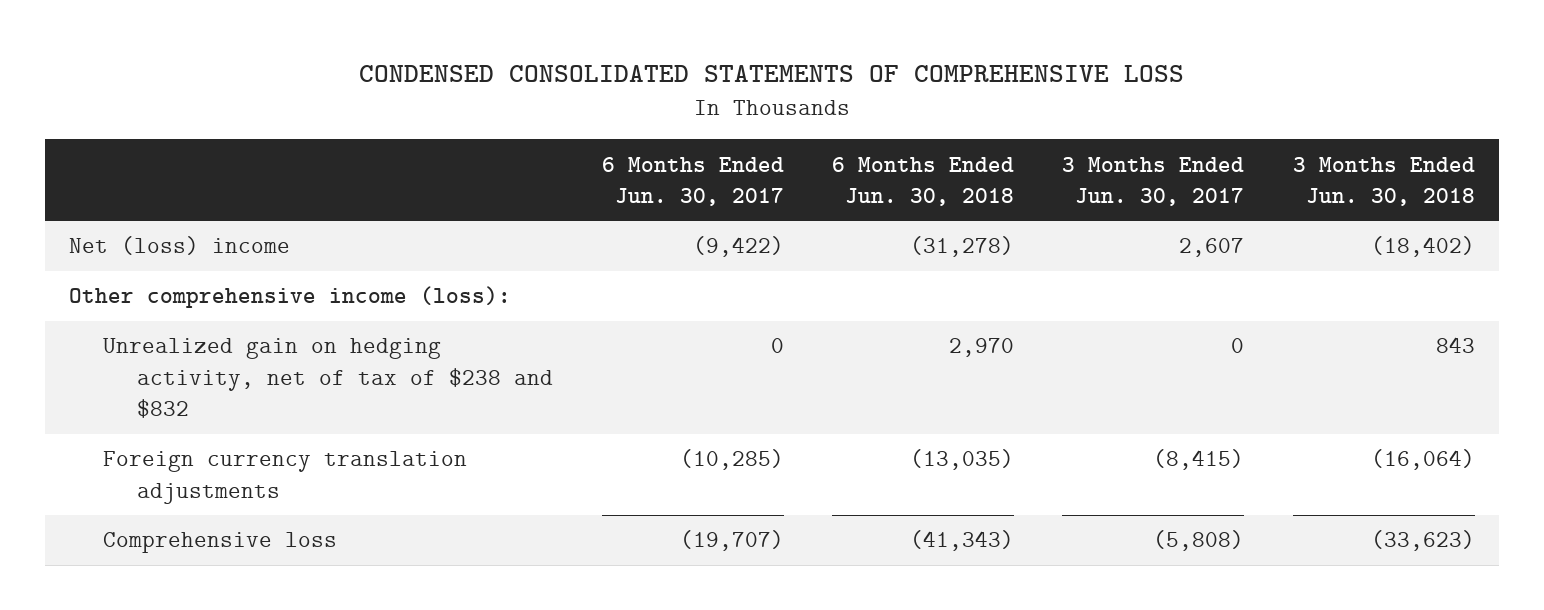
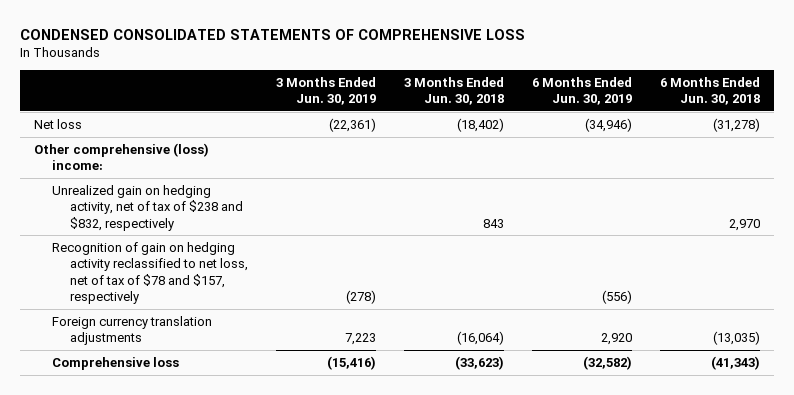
[601,156,784,206] 6 Months Ended Jun. 30, 2017 -> none
[1062,156,1245,206] 3 Months Ended Jun. 30, 2017 -> none
none -> [275,76,376,105] 3 Months Ended Jun. 30, 2019
none -> [531,76,632,105] 6 Months Ended Jun. 30, 2019
[69,236,291,256] Net (loss) income -> [33,118,82,129] Net loss
[69,286,512,309] Other comprehensive income (loss): -> [33,142,209,171] Other comprehensive (loss) income:
[103,338,554,418] Unrealized gain on hedging activity, net of tax of $238 and $832 -> [51,184,243,231] Unrealized gain on hedging activity, net of tax of $238 and $832, respectively
none -> [51,241,248,304] Recognition of gain on hedging activity reclassified to net loss, net of tax of $78 and $157, respectively

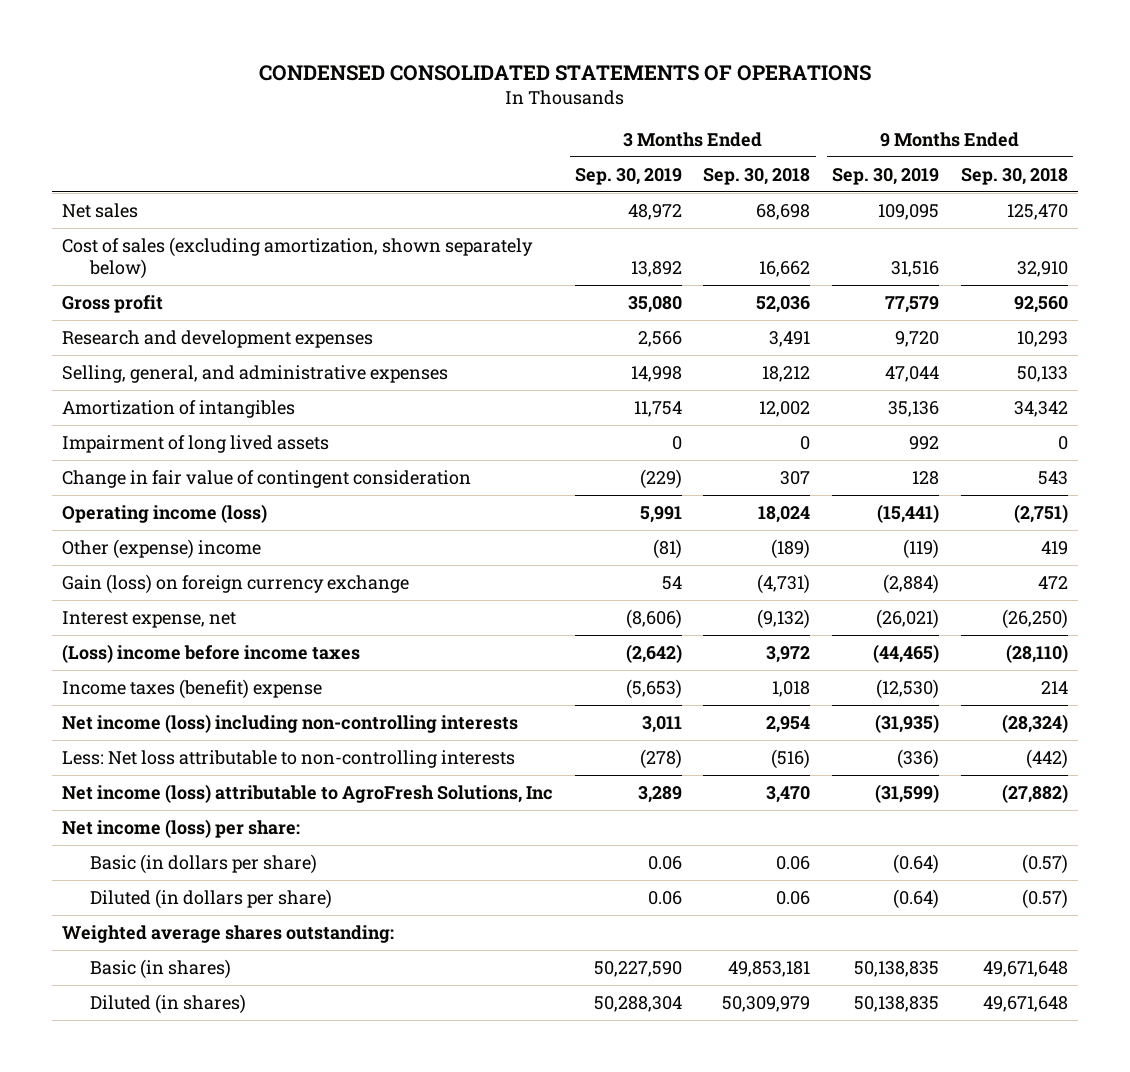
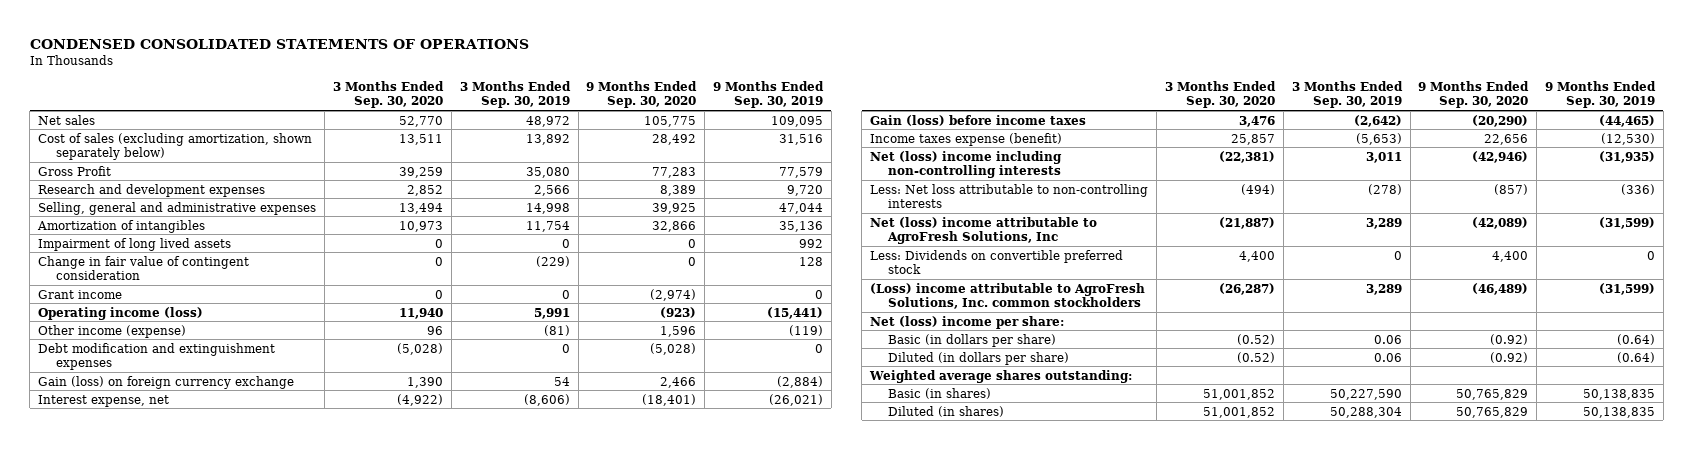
[703,167,811,185] Sep. 30, 2018 -> none
[960,167,1068,185] Sep. 30, 2018 -> none
none -> [332,81,444,109] 3 Months Ended Sep. 30, 2020
none -> [586,81,698,109] 9 Months Ended Sep. 30, 2020
[62,294,164,313] Gross profit -> [38,165,112,176] Gross Profit
[62,364,449,383] Selling, general, and administrative expenses -> [38,201,317,215] Selling, general and administrative expenses
none -> [38,289,123,299] Grant income
[62,538,262,559] Other (expense) income -> [38,324,187,338] Other income (expense)
none -> [38,342,276,370] Debt modification and extinguishment expenses
[62,643,361,663] (Loss) income before income taxes -> [870,114,1087,126] Gain (loss) before income taxes
[62,678,323,699] Income taxes (benefit) expense -> [870,132,1063,146] Income taxes expense (benefit)
[62,713,519,733] Net income (loss) including non-controlling interests -> [870,150,1063,178] Net (loss) income including non-controlling interests
[62,783,554,803] Net income (loss) attributable to AgroFresh Solutions, Inc -> [870,216,1098,244] Net (loss) income attributable to AgroFresh Solutions, Inc
none -> [870,249,1124,274] Less: Dividends on convertible preferred stock
none -> [870,282,1146,309] (Loss) income attributable to AgroFresh Solutions, Inc. common stockholders
[62,818,301,838] Net income (loss) per share: -> [870,315,1065,329] Net (loss) income per share:

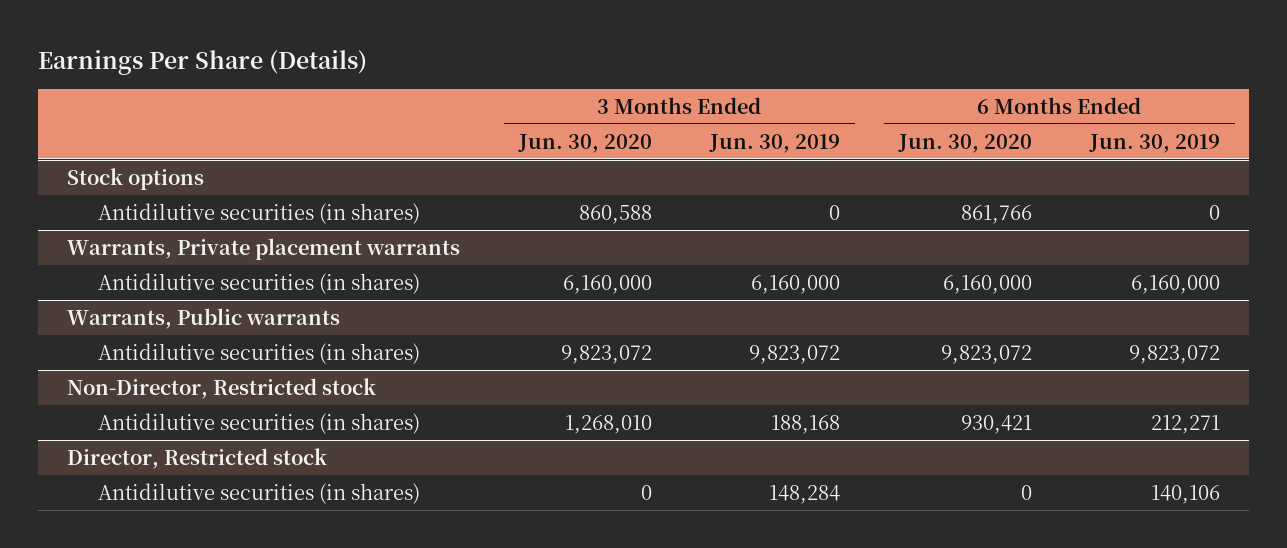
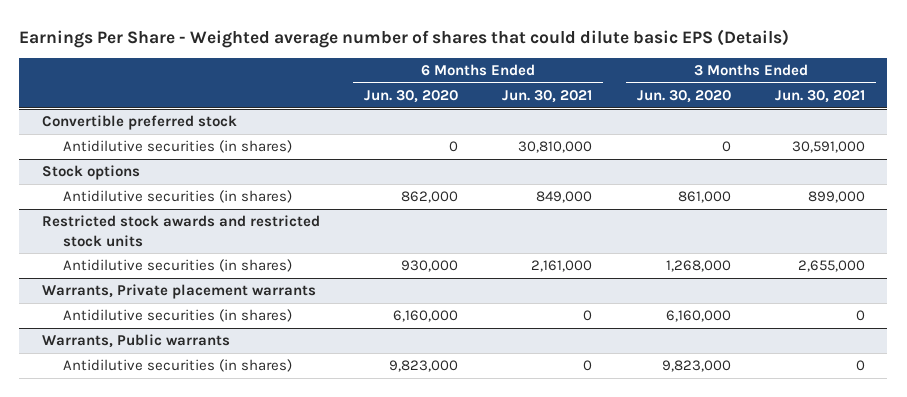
[37,50,367,76] Earnings Per Share (Details) -> [19,28,790,48] Earnings Per Share - Weighted average number of shares that could dilute basic EPS (Details)
[709,133,841,153] Jun. 30, 2019 -> none
[1089,133,1221,153] Jun. 30, 2019 -> none
none -> [502,90,593,104] Jun. 30, 2021
none -> [775,90,866,104] Jun. 30, 2021
none -> [41,115,237,131] Convertible preferred stock
none -> [63,140,293,154] Antidilutive securities (in shares)
[578,204,652,224] 860,588 -> [677,191,731,204] 861,000
[960,204,1032,224] 861,766 -> [400,191,458,204] 862,000
none -> [41,215,320,247] Restricted stock awards and restricted stock units
none -> [63,259,293,273] Antidilutive securities (in shares)
[67,377,377,399] Non-Director, Restricted stock -> none
[97,412,420,434] Antidilutive securities (in shares) -> none
[67,447,328,469] Director, Restricted stock -> none
[97,482,420,504] Antidilutive securities (in shares) -> none
[560,344,652,364] 9,823,072 -> [661,360,731,373] 9,823,000
[940,344,1032,364] 9,823,072 -> [388,360,458,373] 9,823,000

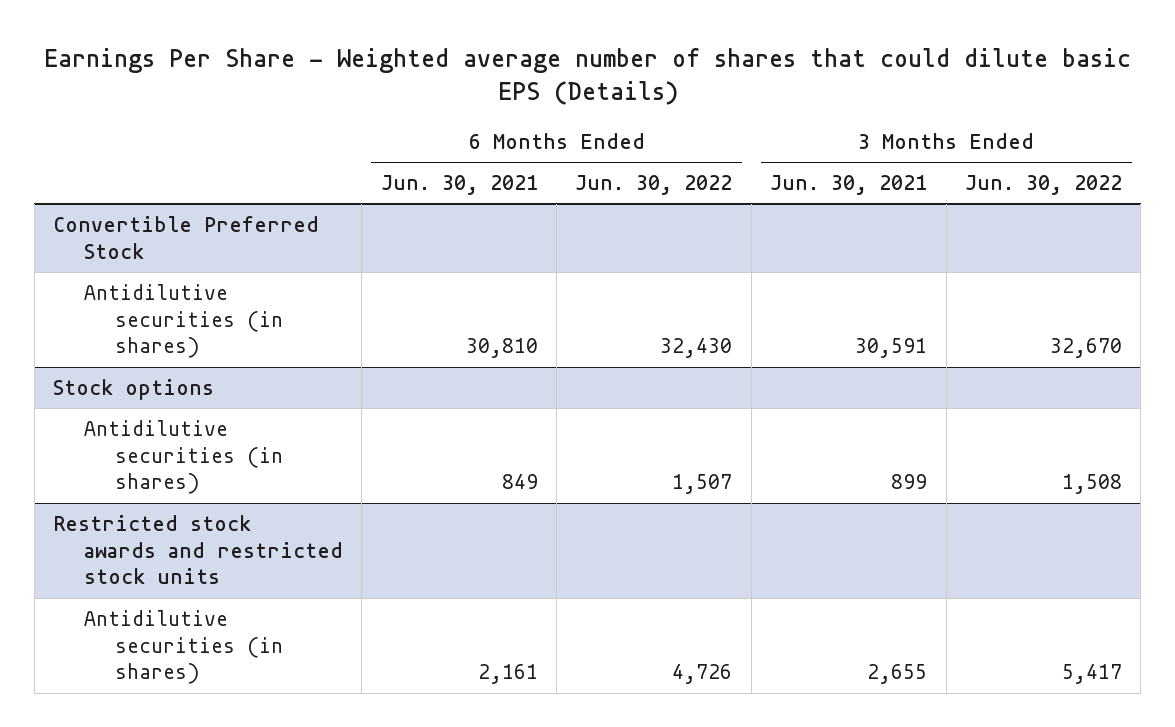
[363,90,458,104] Jun. 30, 2020 -> none
[636,90,731,104] Jun. 30, 2020 -> none
none -> [575,175,733,196] Jun. 30, 2022
none -> [965,175,1123,196] Jun. 30, 2022
[41,115,237,131] Convertible preferred stock -> [53,215,320,259] Convertible Preferred Stock
[518,141,593,154] 30,810,000 -> [465,338,538,359] 30,810
[792,141,866,154] 30,591,000 -> [855,338,928,359] 30,591
[536,191,593,204] 849,000 -> [501,474,538,490] 849
[808,191,866,204] 899,000 -> [891,474,928,490] 899
[41,284,316,300] Warrants, Private placement warrants -> none
[63,309,293,323] Antidilutive securities (in shares) -> none
[41,334,230,349] Warrants, Public warrants -> none
[63,359,293,373] Antidilutive securities (in shares) -> none
[531,260,593,273] 2,161,000 -> [477,664,538,685] 2,161
[798,260,866,273] 2,655,000 -> [867,664,928,685] 2,655

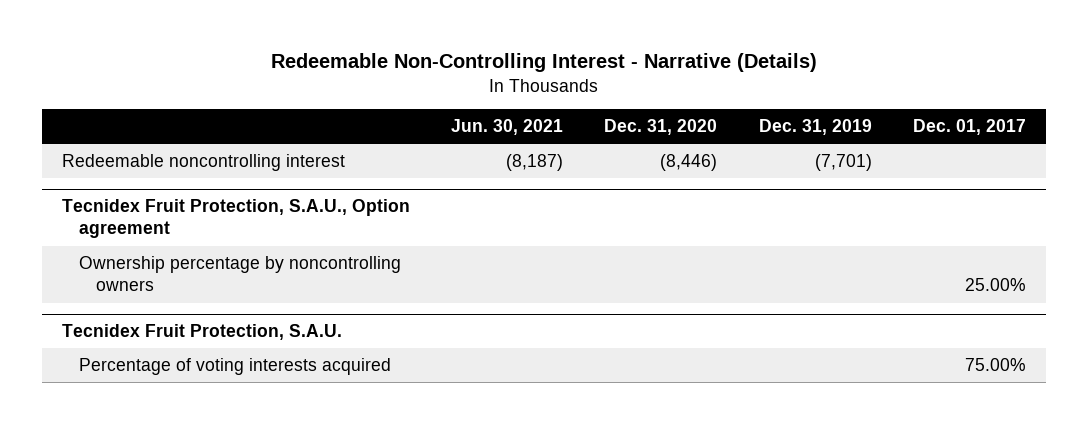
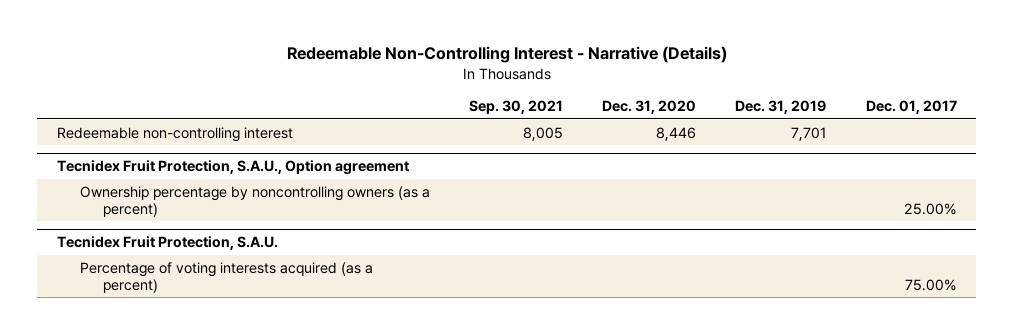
[451,119,564,136] Jun. 30, 2021 -> none
none -> [468,100,563,115] Sep. 30, 2021
[62,154,346,172] Redeemable noncontrolling interest -> [56,126,293,142] Redeemable non-controlling interest
[660,154,718,172] (8,446) -> [656,126,697,141] 8,446
[814,154,872,172] (7,701) -> [791,126,827,141] 7,701
[79,256,402,292] Ownership percentage by noncontrolling owners -> [79,185,430,217] Ownership percentage by noncontrolling owners (as a percent)
[79,358,392,376] Percentage of voting interests acquired -> [79,261,373,293] Percentage of voting interests acquired (as a percent)

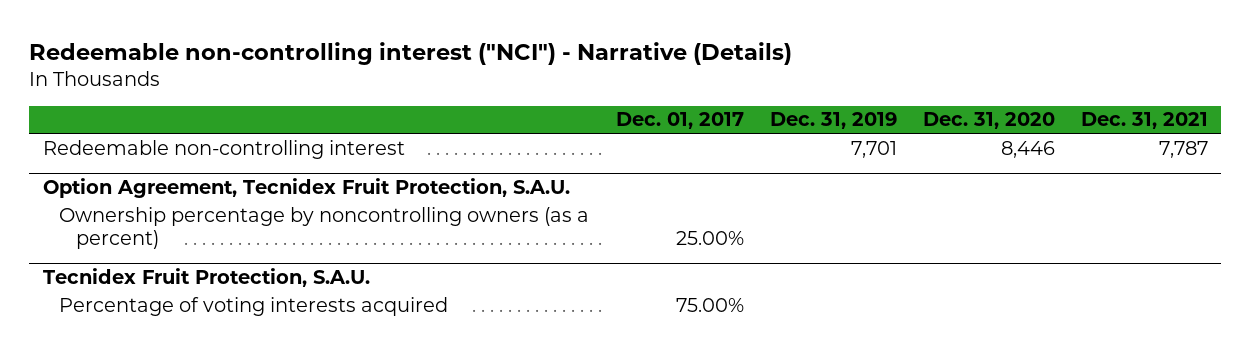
[286,46,727,64] Redeemable Non-Controlling Interest - Narrative (Details) -> [29,41,793,65] Redeemable non-controlling interest ("NCI") - Narrative (Details)
[468,100,563,115] Sep. 30, 2021 -> none
none -> [1080,112,1208,130] Dec. 31, 2021
[56,160,409,176] Tecnidex Fruit Protection, S.A.U., Option agreement -> [42,178,570,199] Option Agreement, Tecnidex Fruit Protection, S.A.U.
[79,261,373,293] Percentage of voting interests acquired (as a percent) -> [59,296,449,316] Percentage of voting interests acquired

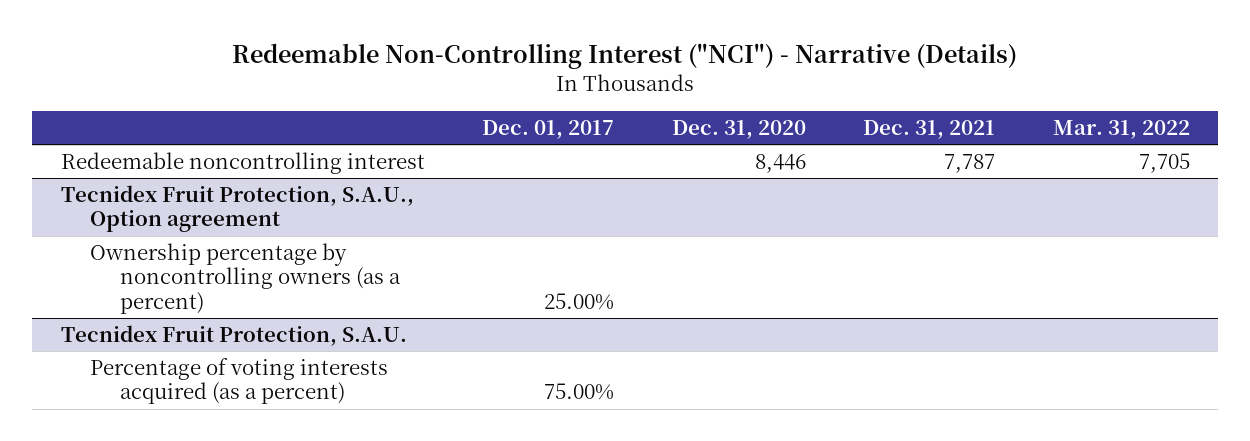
[29,41,793,65] Redeemable non-controlling interest ("NCI") - Narrative (Details) -> [232,43,1018,70] Redeemable Non-Controlling Interest ("NCI") - Narrative (Details)
[769,112,897,130] Dec. 31, 2019 -> none
none -> [1052,119,1190,139] Mar. 31, 2022
[42,139,405,159] Redeemable non-controlling interest -> [60,151,425,174] Redeemable noncontrolling interest
[42,178,570,199] Option Agreement, Tecnidex Fruit Protection, S.A.U. -> [60,184,414,233] Tecnidex Fruit Protection, S.A.U., Option agreement
[59,296,449,316] Percentage of voting interests acquired -> [90,357,389,405] Percentage of voting interests acquired (as a percent)

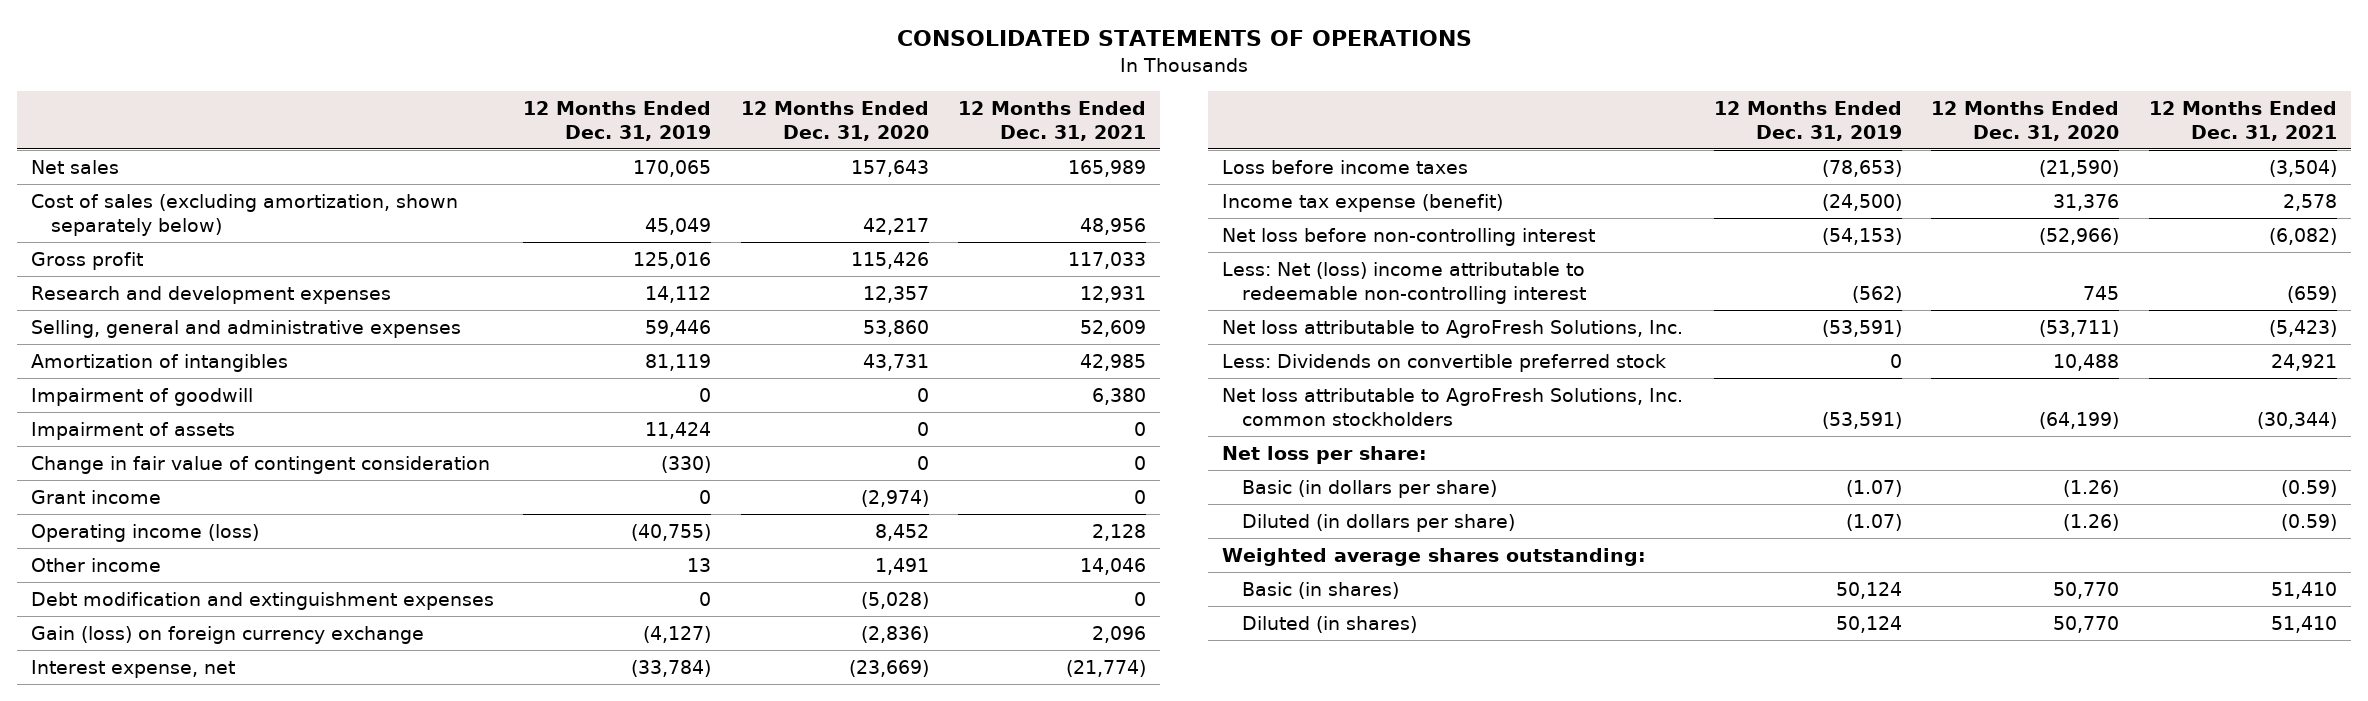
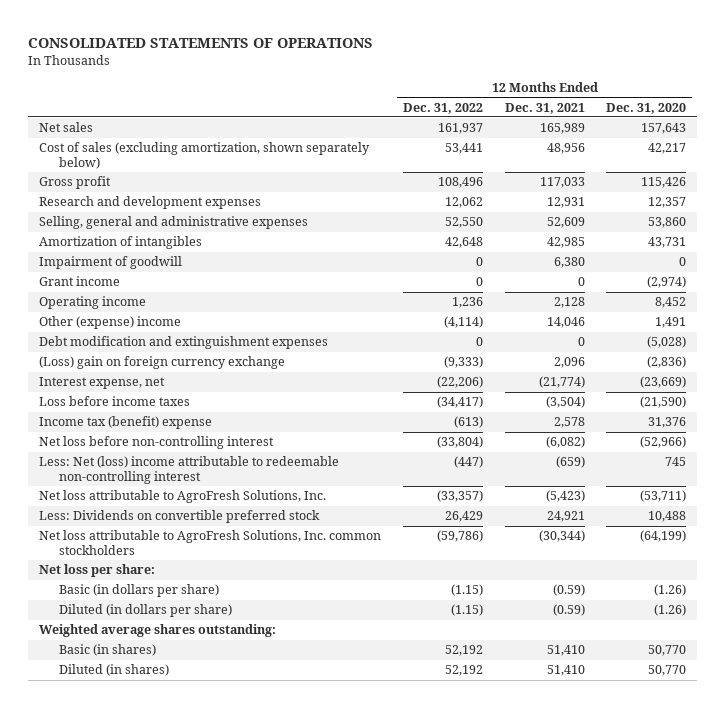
[523,100,712,141] 12 Months Ended Dec. 31, 2019 -> none
none -> [402,102,483,114] Dec. 31, 2022
[31,421,236,440] Impairment of assets -> none
[31,455,491,474] Change in fair value of contingent consideration -> none
[31,523,260,542] Operating income (loss) -> [38,296,146,310] Operating income
[31,557,162,572] Other income -> [38,316,181,330] Other (expense) income
[31,625,425,644] Gain (loss) on foreign currency exchange -> [38,356,285,370] (Loss) gain on foreign currency exchange
[1222,193,1504,212] Income tax expense (benefit) -> [38,416,212,430] Income tax (benefit) expense

